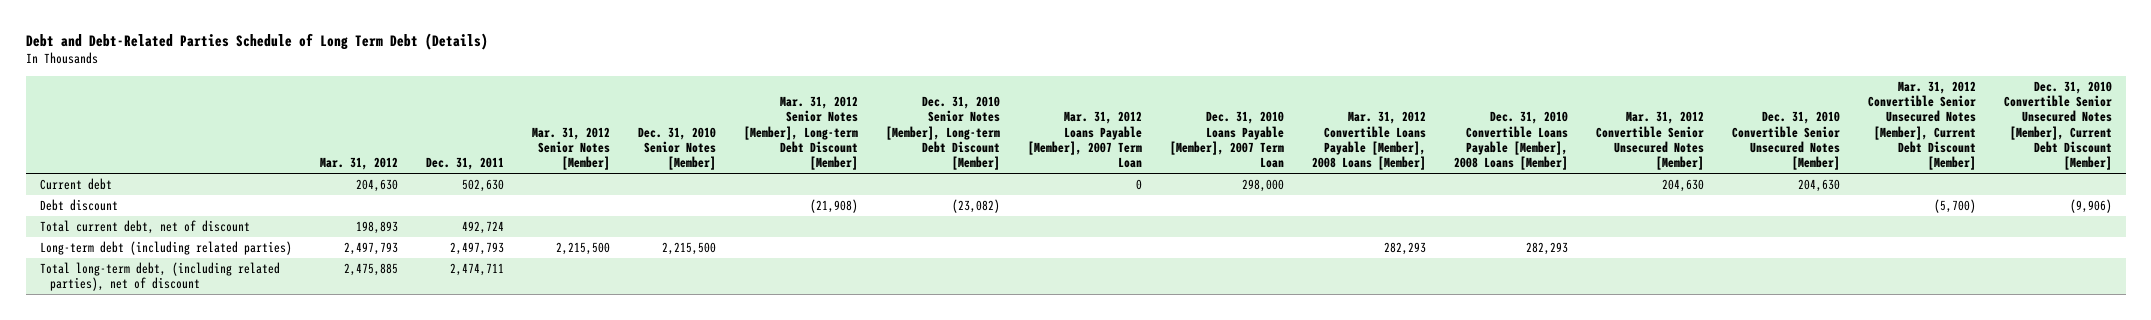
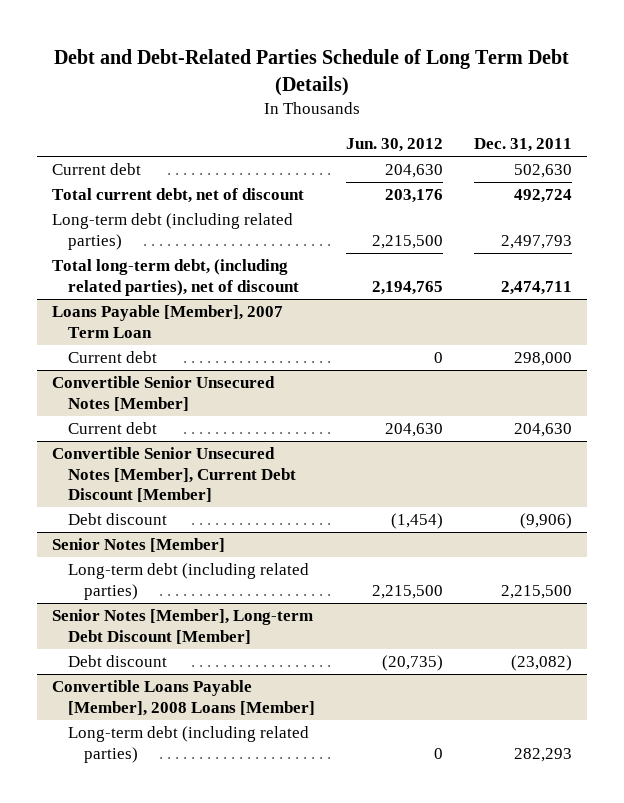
[319,157,398,171] Mar. 31, 2012 -> none
[531,126,610,171] Mar. 31, 2012 Senior Notes [Member] -> none
[637,126,716,171] Dec. 31, 2010 Senior Notes [Member] -> none
[743,96,858,171] Mar. 31, 2012 Senior Notes [Member], Long-term Debt Discount [Member] -> none
[885,96,1000,171] Dec. 31, 2010 Senior Notes [Member], Long-term Debt Discount [Member] -> none
[1027,111,1142,169] Mar. 31, 2012 Loans Payable [Member], 2007 Term Loan -> none
[1169,111,1284,169] Dec. 31, 2010 Loans Payable [Member], 2007 Term Loan -> none
[1311,111,1426,171] Mar. 31, 2012 Convertible Loans Payable [Member], 2008 Loans [Member] -> none
[1453,111,1568,171] Dec. 31, 2010 Convertible Loans Payable [Member], 2008 Loans [Member] -> none
[1595,111,1704,171] Mar. 31, 2012 Convertible Senior Unsecured Notes [Member] -> none
[1731,111,1840,171] Dec. 31, 2010 Convertible Senior Unsecured Notes [Member] -> none
[1867,80,1976,171] Mar. 31, 2012 Convertible Senior Unsecured Notes [Member], Current Debt Discount [Member] -> none
[2003,80,2112,171] Dec. 31, 2010 Convertible Senior Unsecured Notes [Member], Current Debt Discount [Member] -> none
none -> [346,138,444,153] Jun. 30, 2012
[39,198,118,211] Debt discount -> none
none -> [52,305,284,338] Loans Payable [Member], 2007 Term Loan
none -> [68,351,158,364] Current debt
none -> [52,376,276,411] Convertible Senior Unsecured Notes [Member]
none -> [68,422,158,435] Current debt
none -> [52,447,297,503] Convertible Senior Unsecured Notes [Member], Current Debt Discount [Member]
none -> [68,513,168,526] Debt discount
none -> [52,538,226,553] Senior Notes [Member]
none -> [68,563,310,600] Long-term debt (including related parties)
none -> [52,609,314,644] Senior Notes [Member], Long-term Debt Discount [Member]
none -> [68,655,168,668] Debt discount
none -> [52,680,316,716] Convertible Loans Payable [Member], 2008 Loans [Member]
none -> [68,726,310,763] Long-term debt (including related parties)

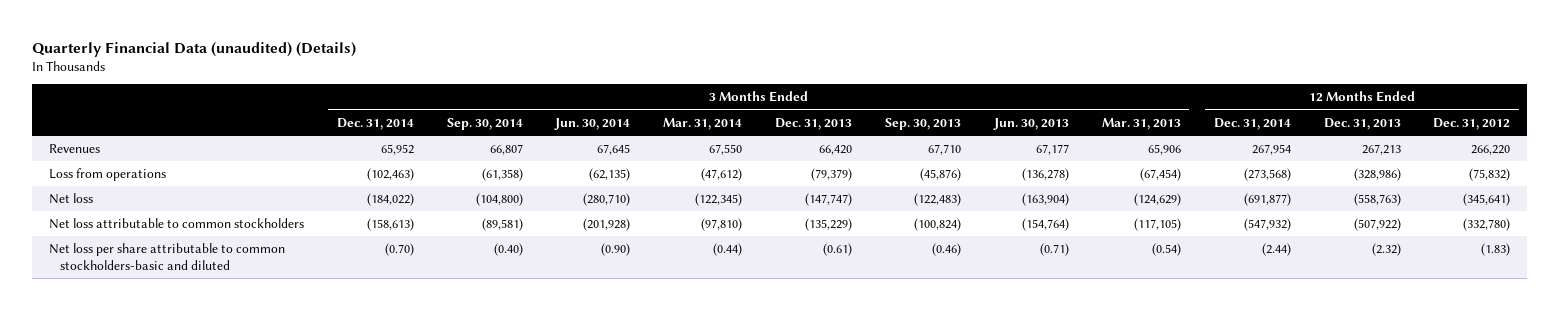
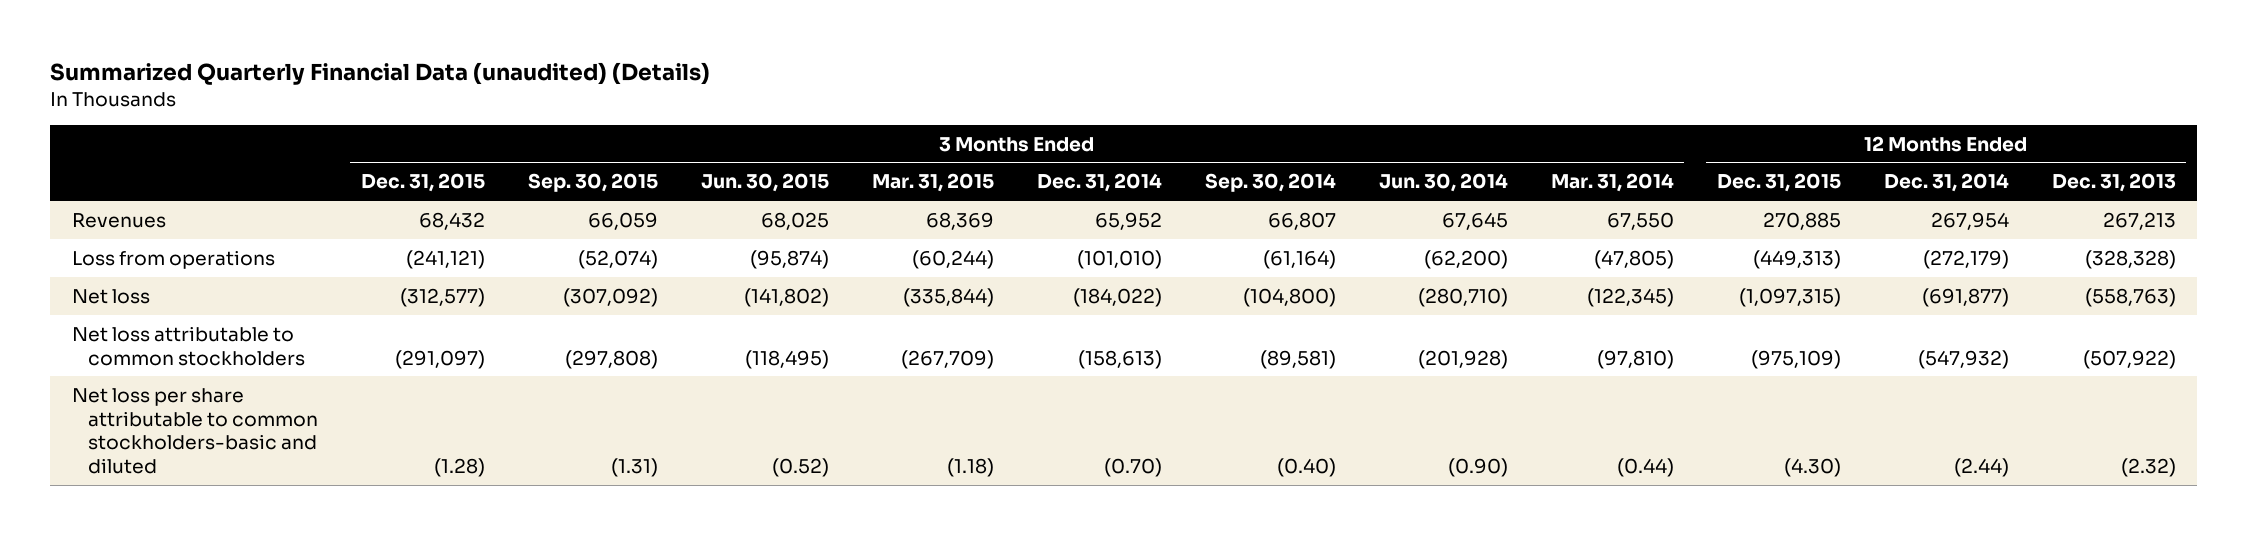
[32,42,357,58] Quarterly Financial Data (unaudited) (Details) -> [50,61,711,85] Summarized Quarterly Financial Data (unaudited) (Details)
[775,117,853,130] Dec. 31, 2013 -> none
[885,117,962,130] Sep. 30, 2013 -> none
[992,117,1069,130] Jun. 30, 2013 -> none
[1101,117,1181,130] Mar. 31, 2013 -> none
[1433,117,1511,130] Dec. 31, 2012 -> none
none -> [360,173,485,193] Dec. 31, 2015
none -> [527,173,658,193] Sep. 30, 2015
none -> [700,173,829,193] Jun. 30, 2015
none -> [871,173,994,193] Mar. 31, 2015
none -> [1716,173,1841,193] Dec. 31, 2015
[366,168,414,182] (102,463) -> [1076,249,1162,269] (101,010)
[481,168,523,182] (61,358) -> [1262,249,1336,269] (61,164)
[589,168,631,182] (62,135) -> [1423,249,1508,269] (62,200)
[701,168,743,182] (47,612) -> [1593,249,1674,269] (47,805)
[1243,168,1291,182] (273,568) -> [1922,249,2009,269] (272,179)
[1353,168,1401,182] (328,986) -> [2084,249,2176,269] (328,328)

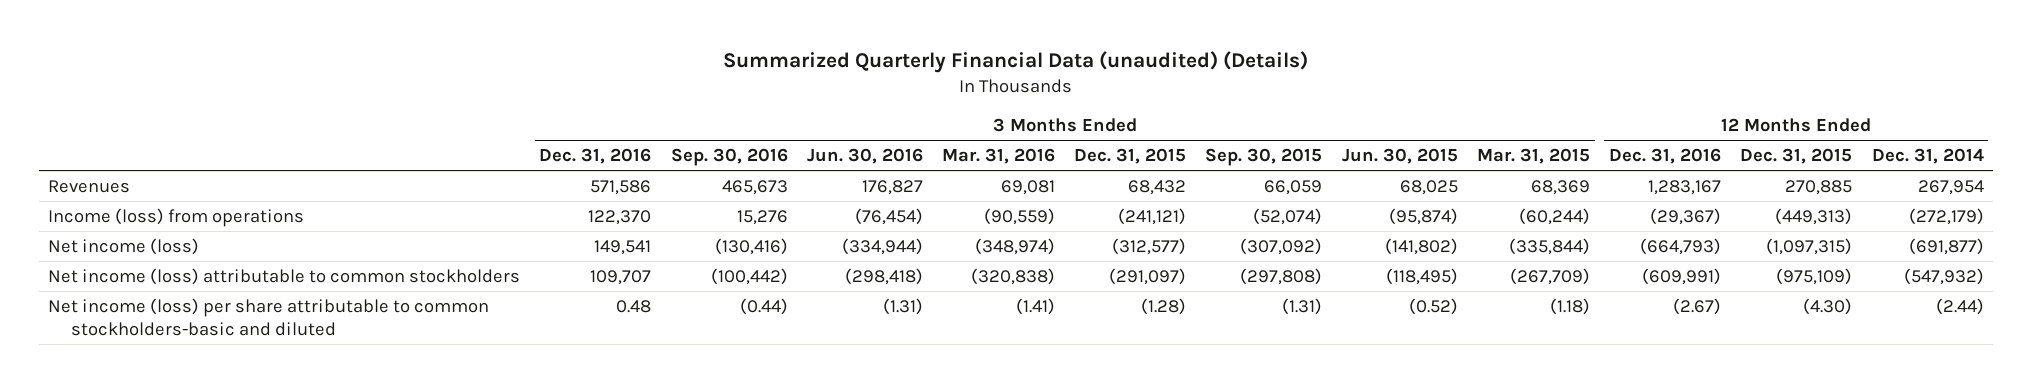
[1036,173,1162,193] Dec. 31, 2014 -> none
[1204,173,1336,193] Sep. 30, 2014 -> none
[1378,173,1508,193] Jun. 30, 2014 -> none
[1550,173,1674,193] Mar. 31, 2014 -> none
[2051,173,2176,193] Dec. 31, 2013 -> none
none -> [539,148,652,165] Dec. 31, 2016
none -> [670,148,788,167] Sep. 30, 2016
none -> [806,148,923,165] Jun. 30, 2016
none -> [942,148,1056,165] Mar. 31, 2016
none -> [1609,148,1722,165] Dec. 31, 2016
[71,249,275,269] Loss from operations -> [48,207,305,227] Income (loss) from operations
[71,288,150,304] Net loss -> [48,237,200,255] Net income (loss)
[71,325,305,366] Net loss attributable to common stockholders -> [48,267,521,285] Net income (loss) attributable to common stockholders
[71,387,318,475] Net loss per share attributable to common stockholders-basic and diluted -> [48,297,490,336] Net income (loss) per share attributable to common stockholders-basic and diluted

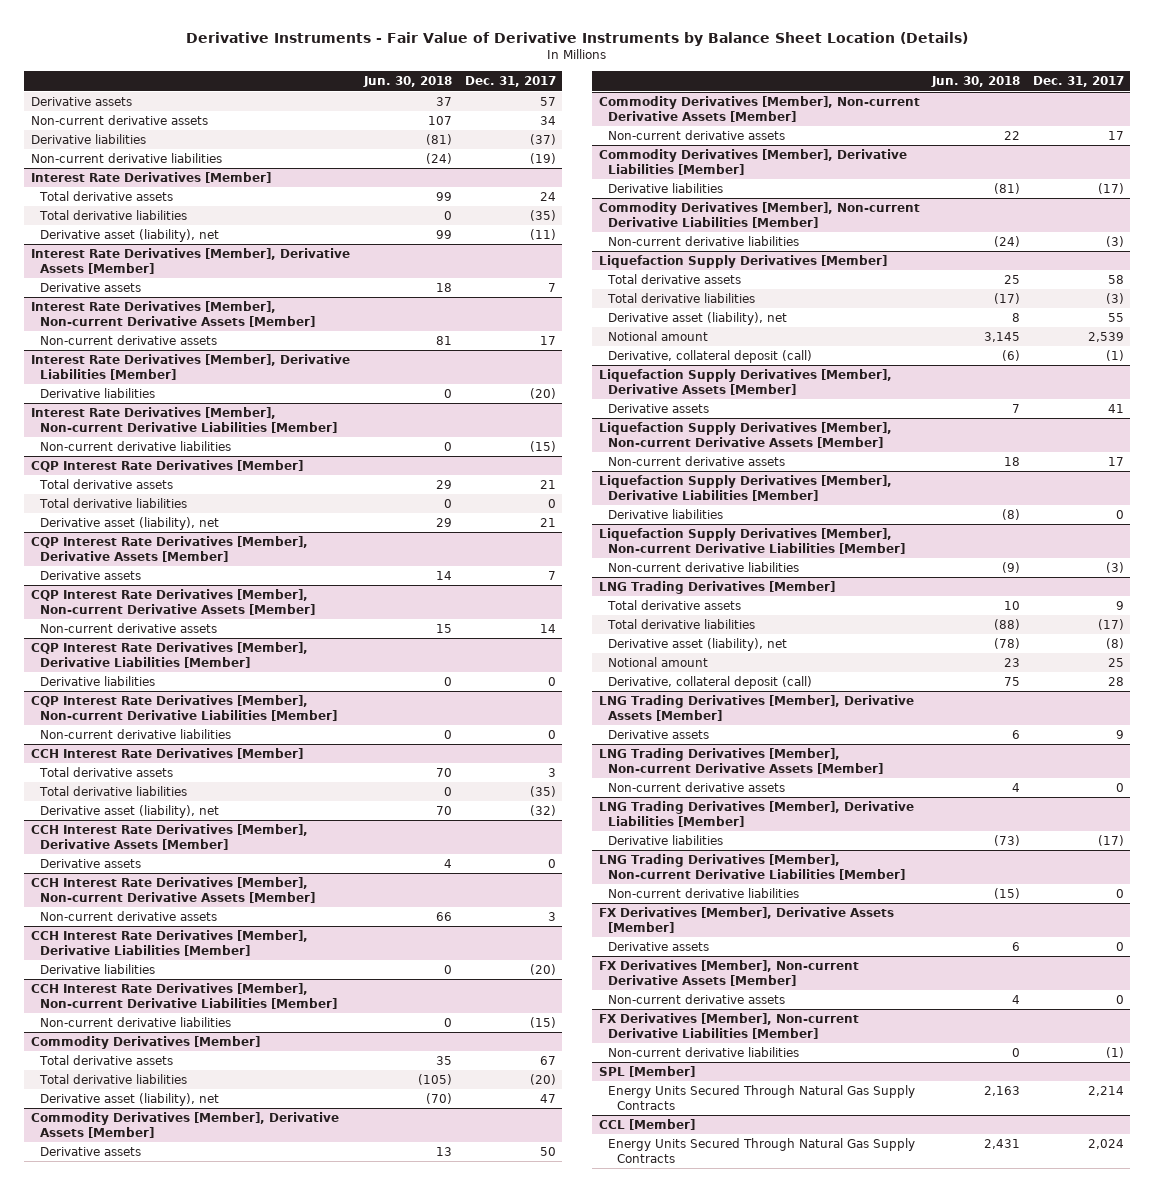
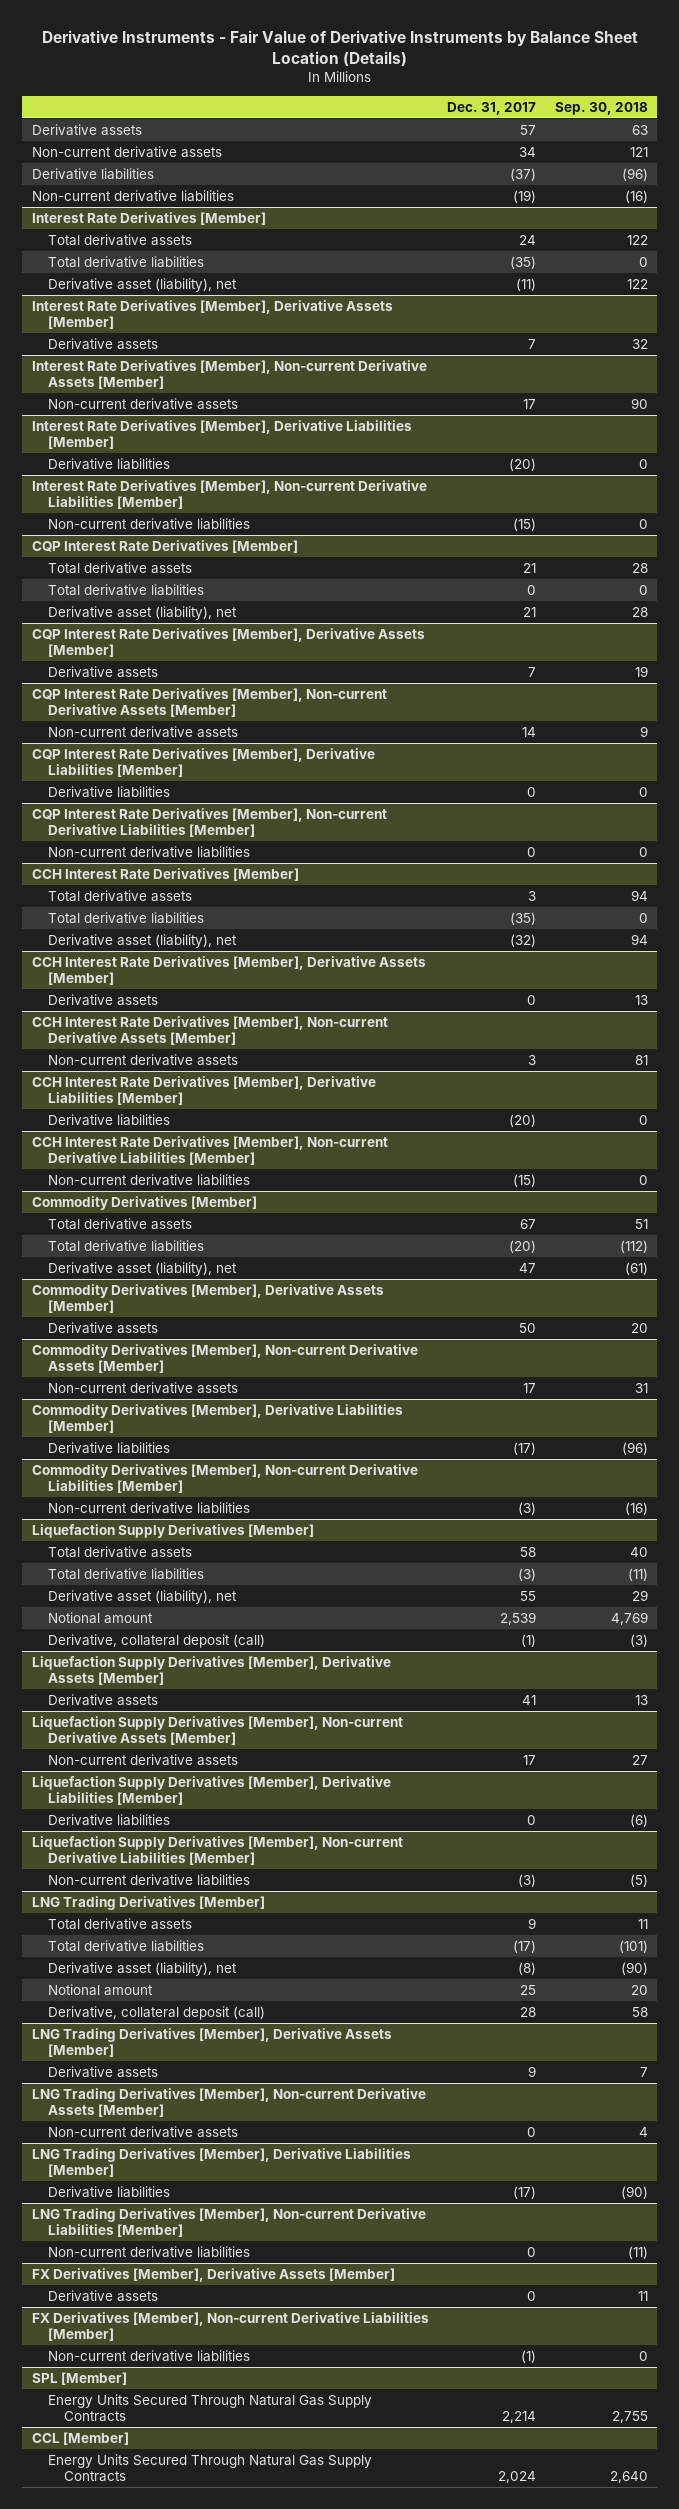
[363,76,453,88] Jun. 30, 2018 -> none
none -> [554,101,648,115] Sep. 30, 2018
[598,960,859,986] FX Derivatives [Member], Non-current Derivative Assets [Member] -> none
[607,994,785,1005] Non-current derivative assets -> none

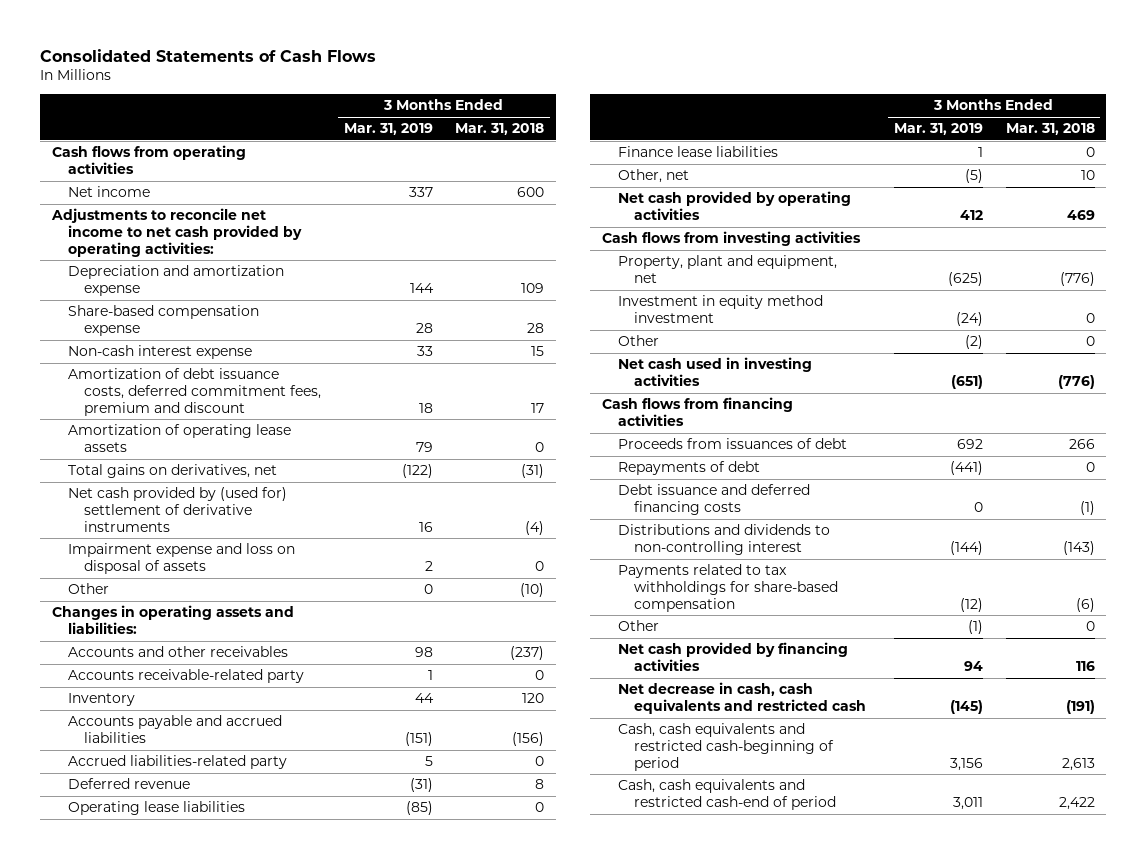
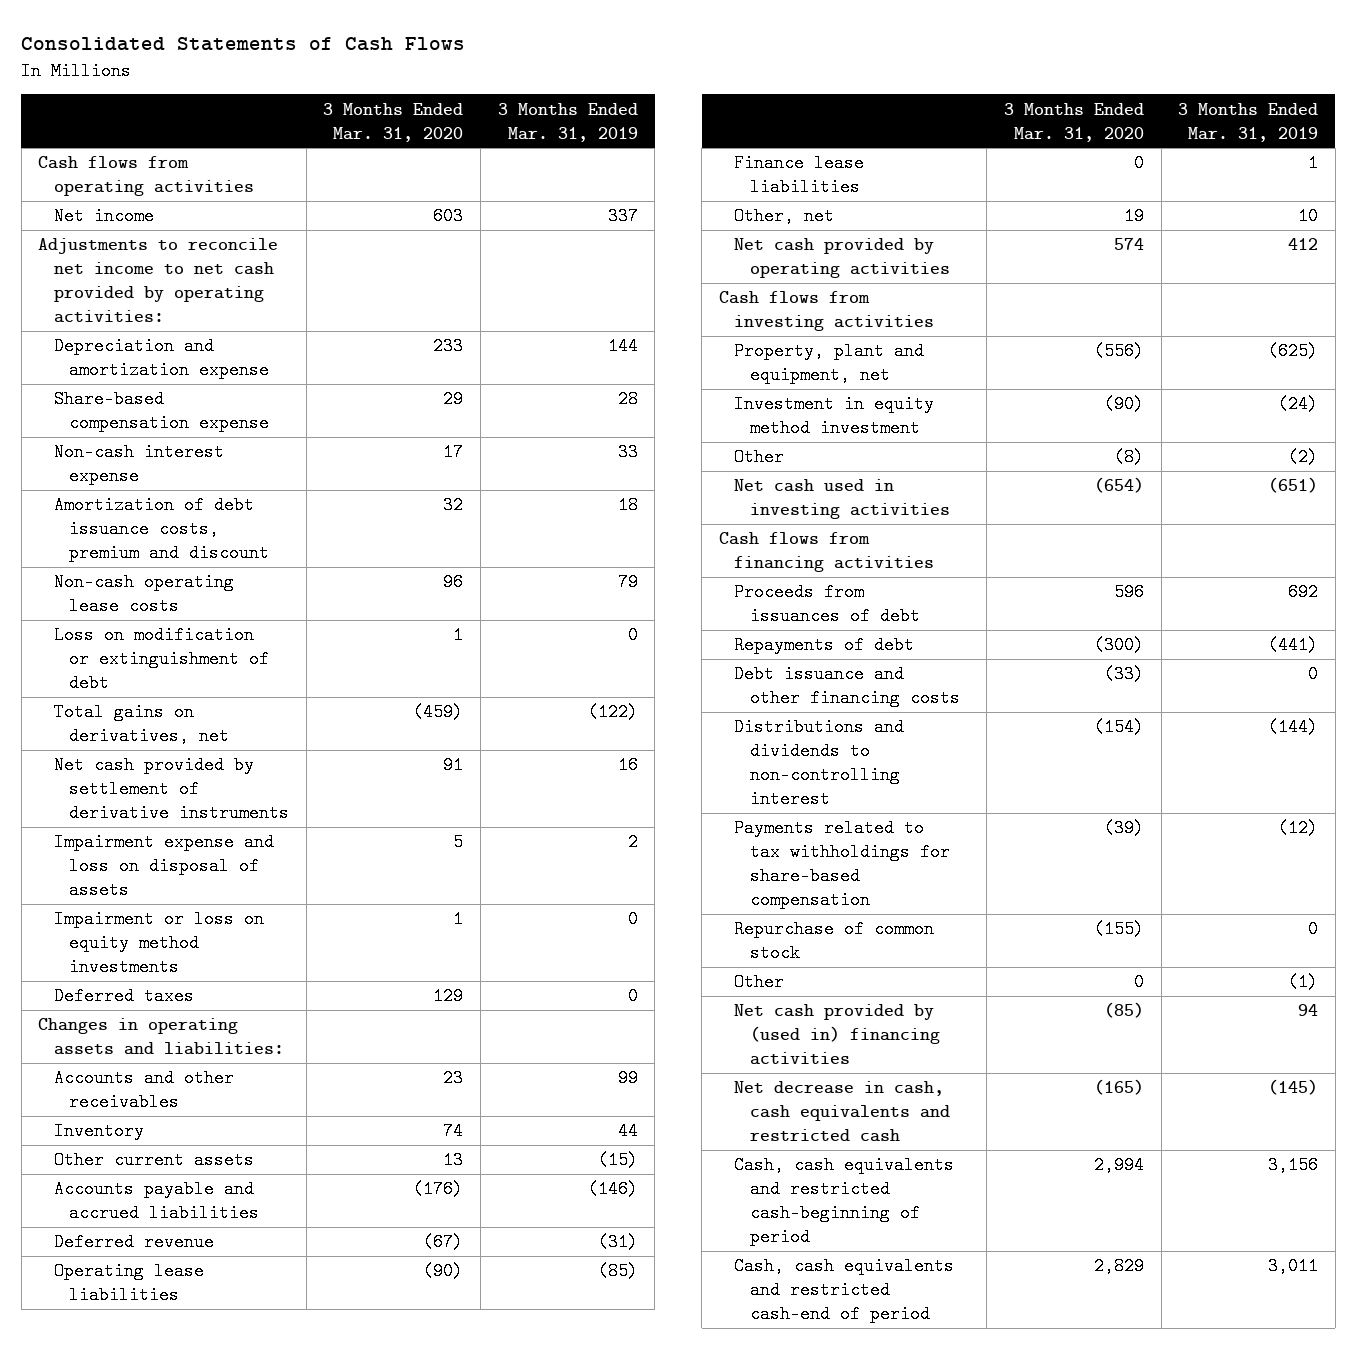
[455,123,545,136] Mar. 31, 2018 -> none
none -> [323,102,464,142] 3 Months Ended Mar. 31, 2020
[67,424,291,452] Amortization of operating lease assets -> none
[67,368,321,416] Amortization of debt issuance costs, deferred commitment fees, premium and discount -> [53,496,270,563] Amortization of debt issuance costs, premium and discount
none -> [53,573,234,616] Non-cash operating lease costs
none -> [53,626,270,693] Loss on modification or extinguishment of debt
[67,487,287,532] Net cash provided by (used for) settlement of derivative instruments -> [53,756,290,823] Net cash provided by settlement of derivative instruments
[67,583,109,595] Other -> none
none -> [53,910,264,977] Impairment or loss on equity method investments
none -> [53,987,194,1006] Deferred taxes
[67,669,304,684] Accounts receivable-related party -> none
[414,647,433,658] 98 -> [617,1069,638,1088] 99
[67,755,287,770] Accrued liabilities-related party -> none
none -> [53,1151,254,1170] Other current assets
[404,731,433,746] (151) -> [587,1180,638,1199] (146)
[964,169,983,184] (5) -> [1298,207,1319,226] 10
[617,484,810,515] Debt issuance and deferred financing costs -> [734,665,960,708] Debt issuance and other financing costs
none -> [734,920,935,963] Repurchase of common stock
[617,642,848,671] Net cash provided by financing activities -> [734,1004,940,1066] Net cash provided by (used in) financing activities

